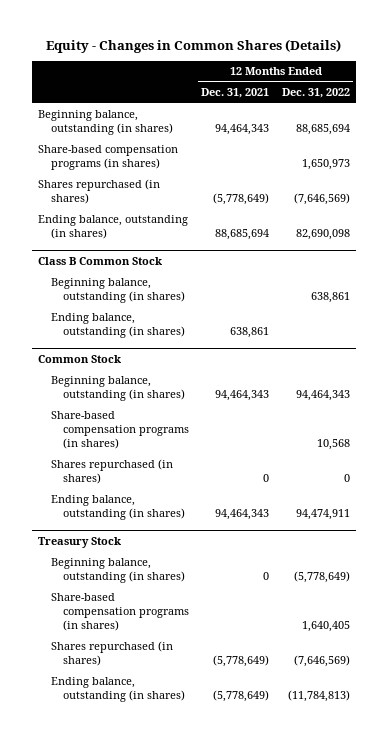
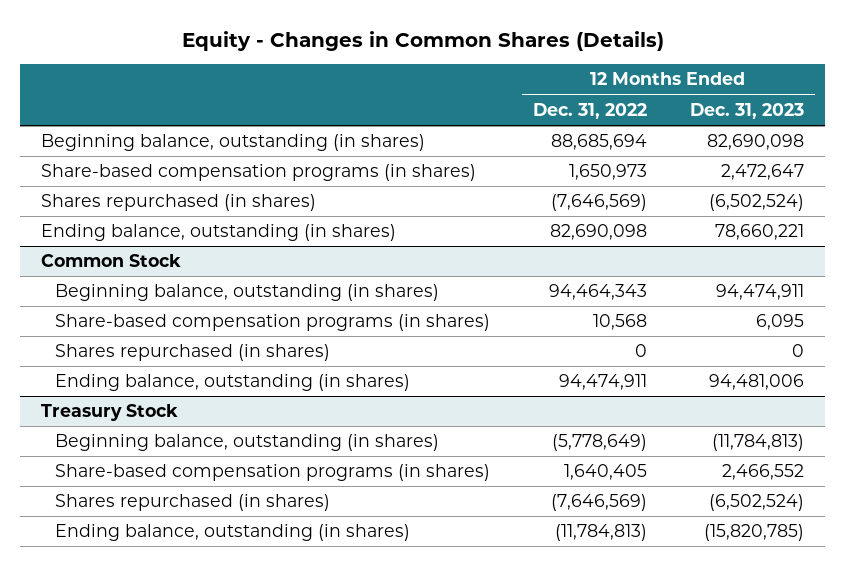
[201,88,270,99] Dec. 31, 2021 -> none
none -> [689,102,804,119] Dec. 31, 2023
[38,257,163,266] Class B Common Stock -> none
[50,278,186,304] Beginning balance, outstanding (in shares) -> none
[50,313,186,339] Ending balance, outstanding (in shares) -> none

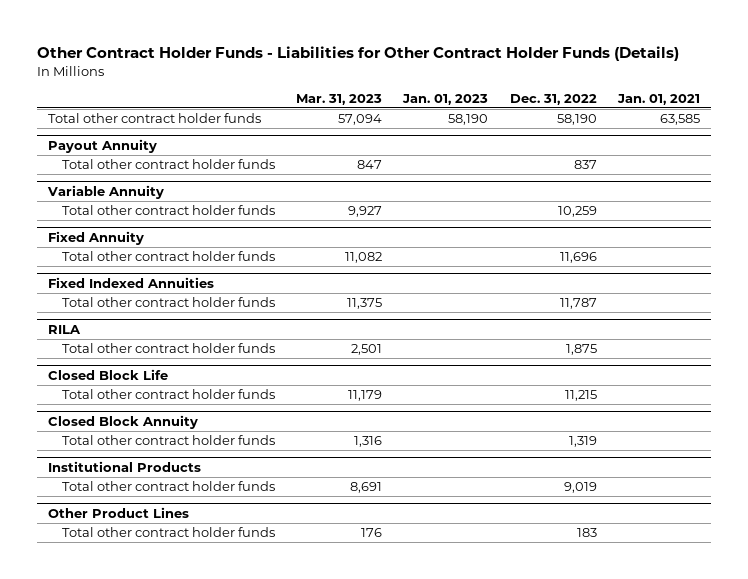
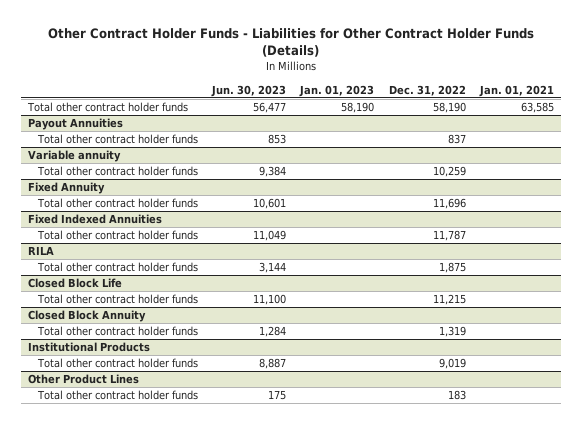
[296,93,383,105] Mar. 31, 2023 -> none
none -> [211,84,287,97] Jun. 30, 2023
[47,138,157,153] Payout Annuity -> [27,118,123,131] Payout Annuities
[46,184,164,199] Variable Annuity -> [27,150,121,163] Variable annuity

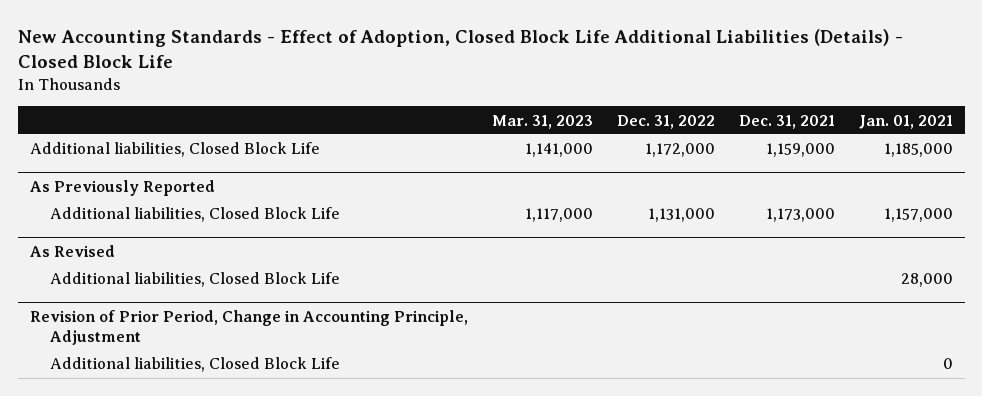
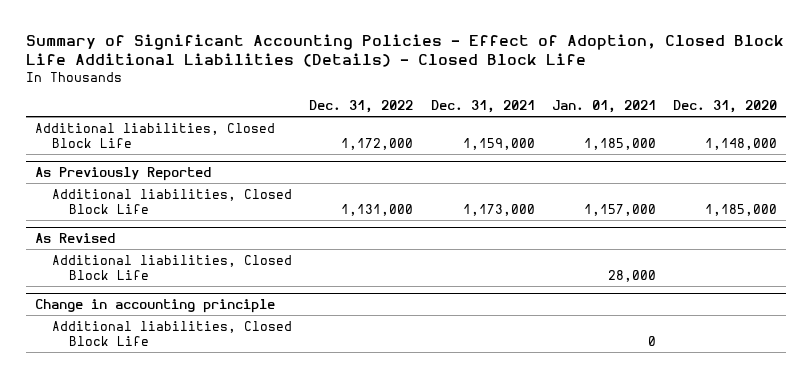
[17,28,903,69] New Accounting Standards - Effect of Adoption, Closed Block Life Additional Liabilities (Details) - Closed Block Life -> [26,33,785,68] Summary of Significant Accounting Policies - Effect of Adoption, Closed Block Life Additional Liabilities (Details) - Closed Block Life
[491,114,593,129] Mar. 31, 2023 -> none
none -> [673,100,778,114] Dec. 31, 2020
[29,310,468,345] Revision of Prior Period, Change in Accounting Principle, Adjustment -> [34,299,275,314] Change in accounting principle

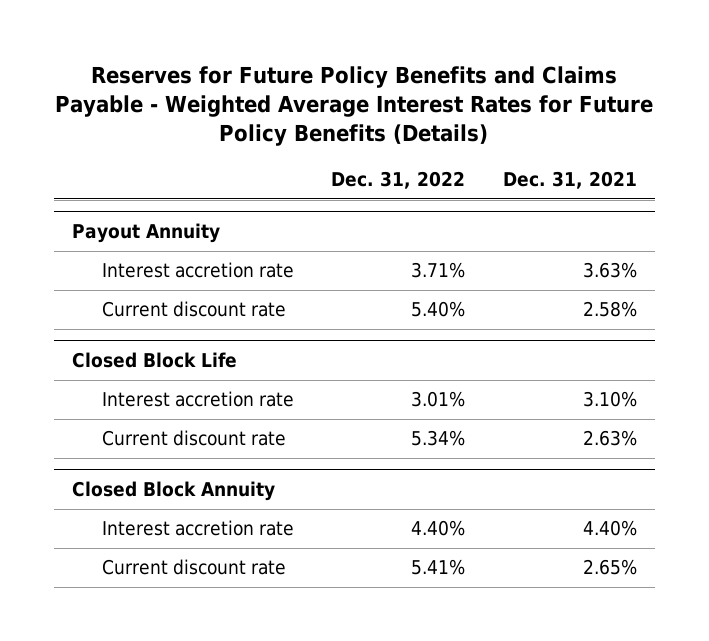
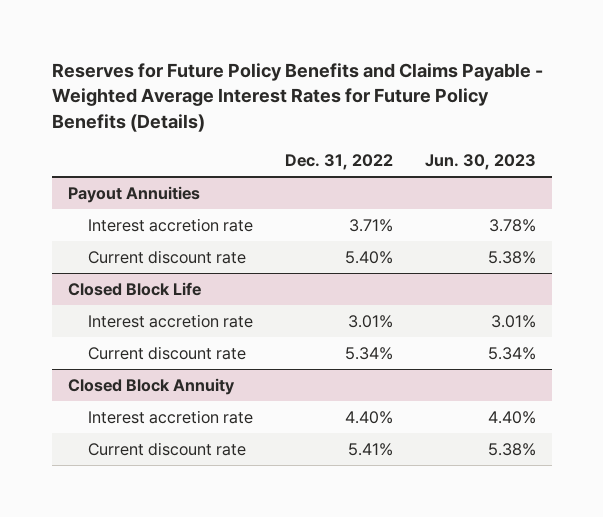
[502,171,637,190] Dec. 31, 2021 -> none
none -> [424,153,536,170] Jun. 30, 2023
[72,223,221,244] Payout Annuity -> [67,185,200,203] Payout Annuities

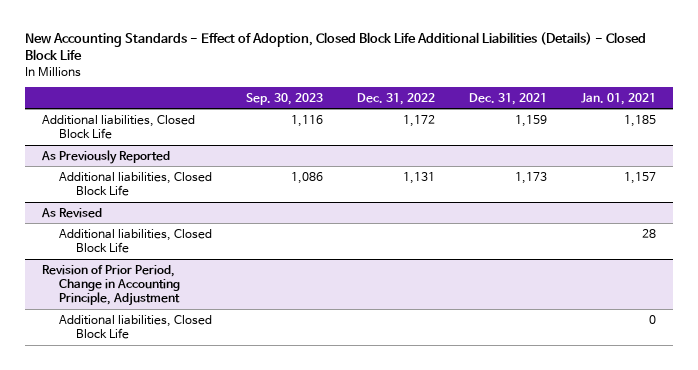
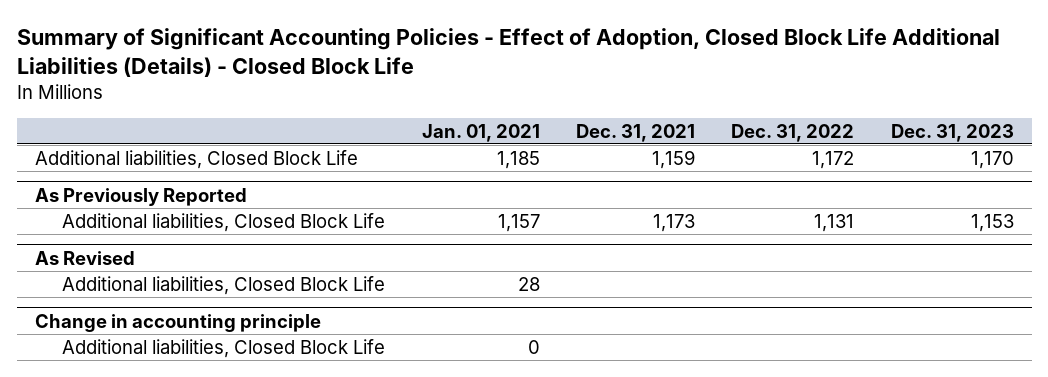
[24,31,646,61] New Accounting Standards - Effect of Adoption, Closed Block Life Additional Liabilities (Details) - Closed Block Life -> [16,28,1000,78] Summary of Significant Accounting Policies - Effect of Adoption, Closed Block Life Additional Liabilities (Details) - Closed Block Life
[245,92,323,105] Sep. 30, 2023 -> none
none -> [890,123,1014,142] Dec. 31, 2023
[41,264,180,307] Revision of Prior Period, Change in Accounting Principle, Adjustment -> [34,313,321,332] Change in accounting principle

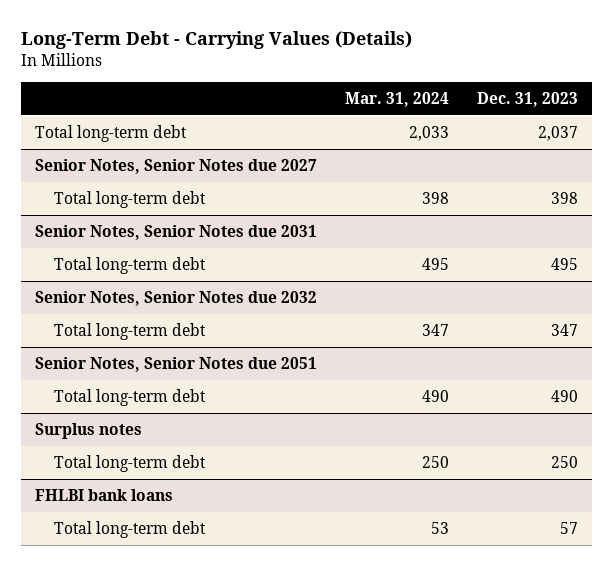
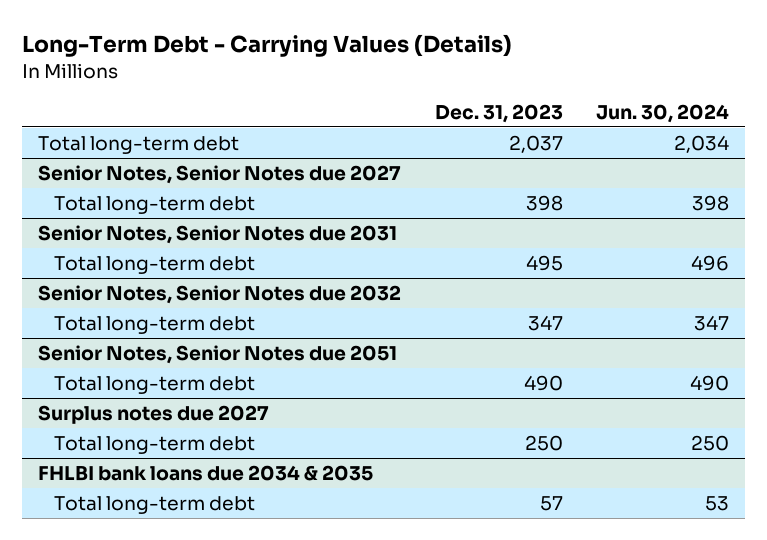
[344,91,449,107] Mar. 31, 2024 -> none
none -> [595,103,729,123] Jun. 30, 2024
[34,422,142,439] Surplus notes -> [38,404,270,424] Surplus notes due 2027
[34,488,173,501] FHLBI bank loans -> [38,464,374,481] FHLBI bank loans due 2034 & 2035

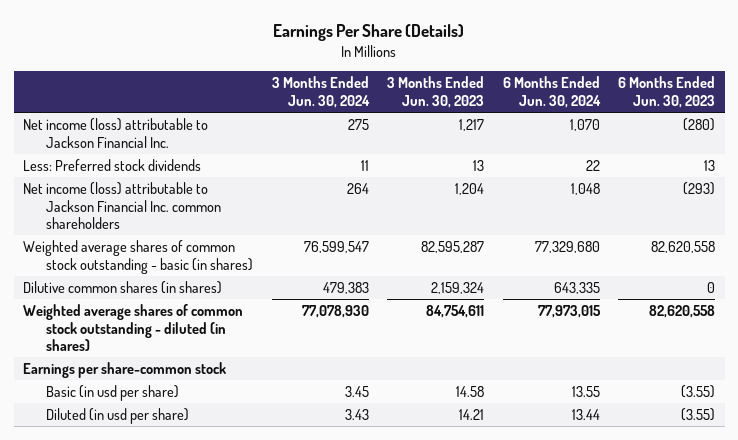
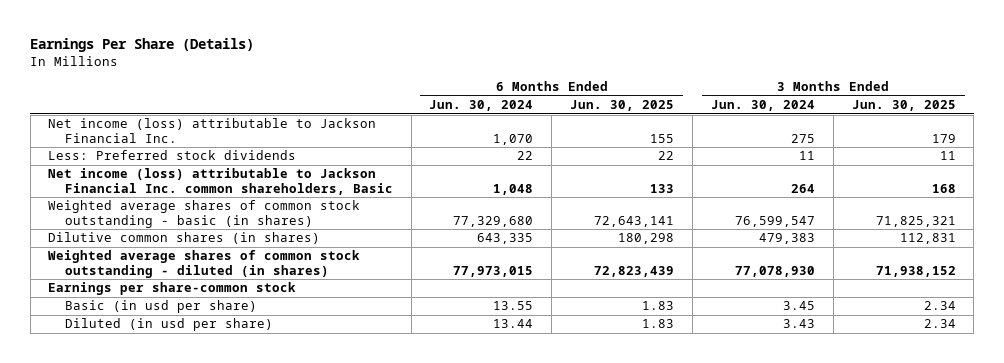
[387,76,485,109] 3 Months Ended Jun. 30, 2023 -> none
[618,76,716,109] 6 Months Ended Jun. 30, 2023 -> none
none -> [570,100,675,112] Jun. 30, 2025
none -> [851,100,956,112] Jun. 30, 2025
[23,181,222,230] Net income (loss) attributable to Jackson Financial Inc. common shareholders -> [48,168,393,195] Net income (loss) attributable to Jackson Financial Inc. common shareholders, Basic

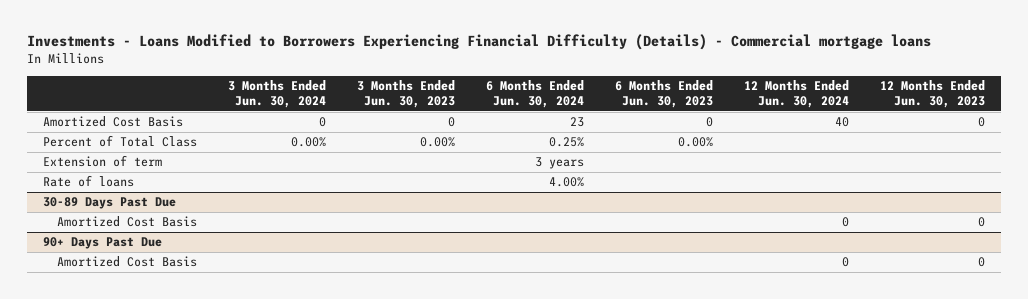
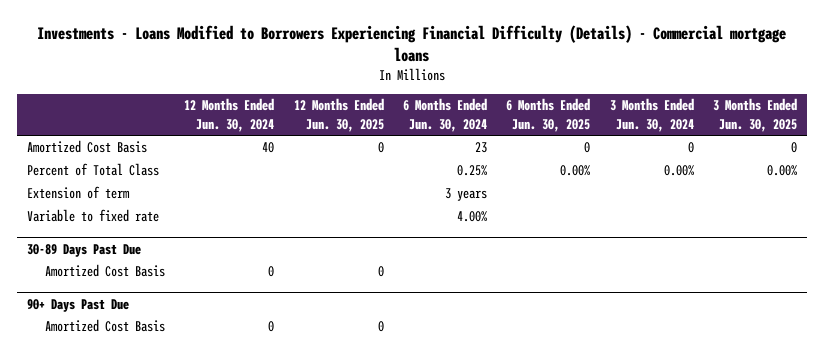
[357,80,456,109] 3 Months Ended Jun. 30, 2023 -> none
[615,80,714,109] 6 Months Ended Jun. 30, 2023 -> none
[880,80,986,109] 12 Months Ended Jun. 30, 2023 -> none
none -> [293,98,384,132] 12 Months Ended Jun. 30, 2025
none -> [506,98,591,132] 6 Months Ended Jun. 30, 2025
none -> [713,98,798,132] 3 Months Ended Jun. 30, 2025
[42,175,134,188] Rate of loans -> [26,209,159,223] Variable to fixed rate

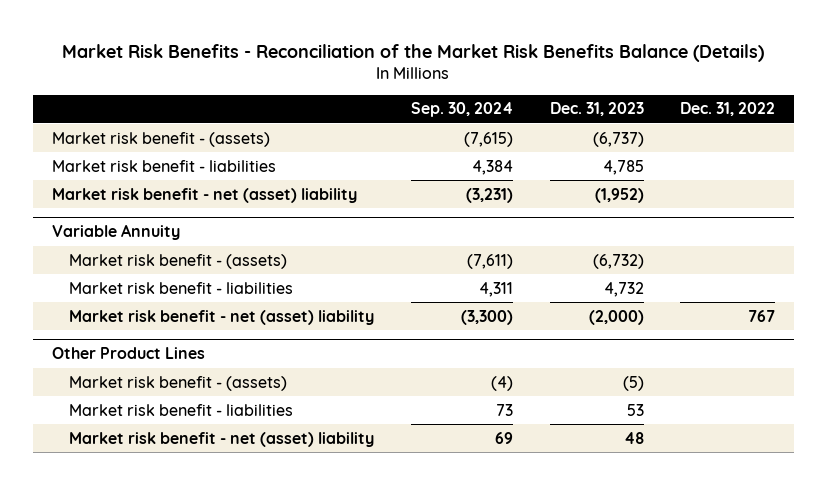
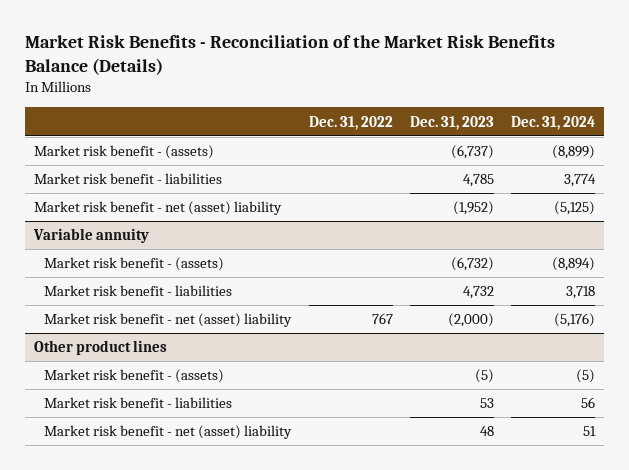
[410,102,513,118] Sep. 30, 2024 -> none
none -> [511,115,596,130] Dec. 31, 2024
[51,224,180,241] Variable Annuity -> [32,228,149,244] Variable annuity
[51,347,205,360] Other Product Lines -> [33,340,167,356] Other product lines

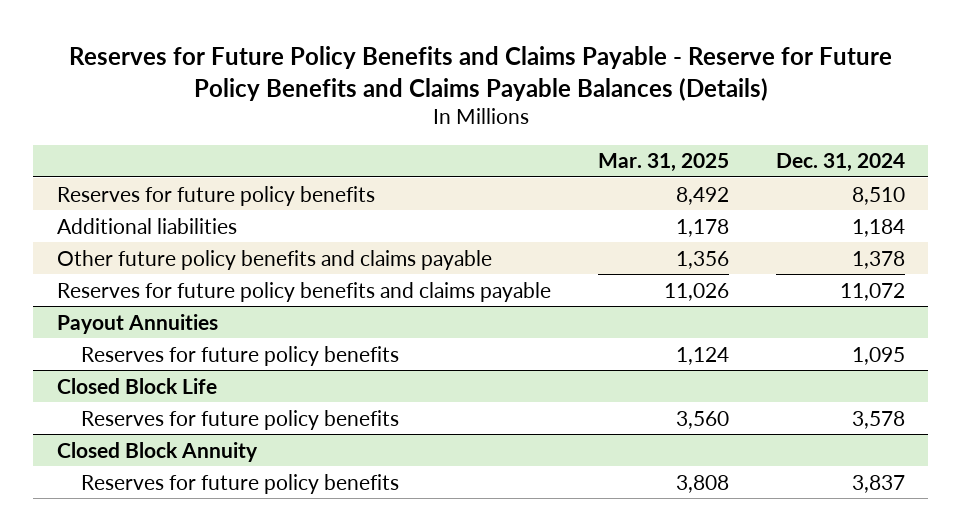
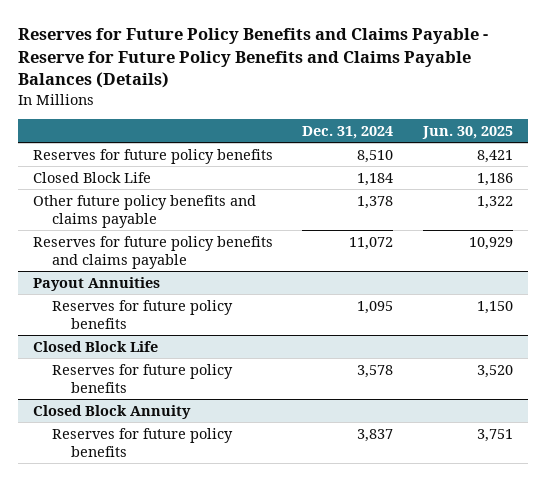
[597,153,729,173] Mar. 31, 2025 -> none
none -> [422,125,514,139] Jun. 30, 2025
[56,217,237,234] Additional liabilities -> [32,171,151,183] Closed Block Life

